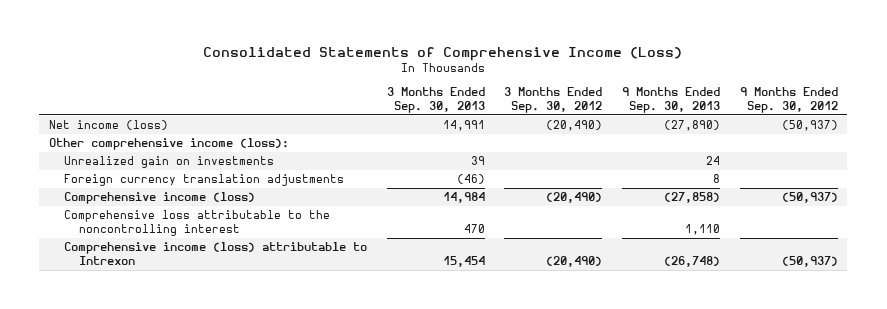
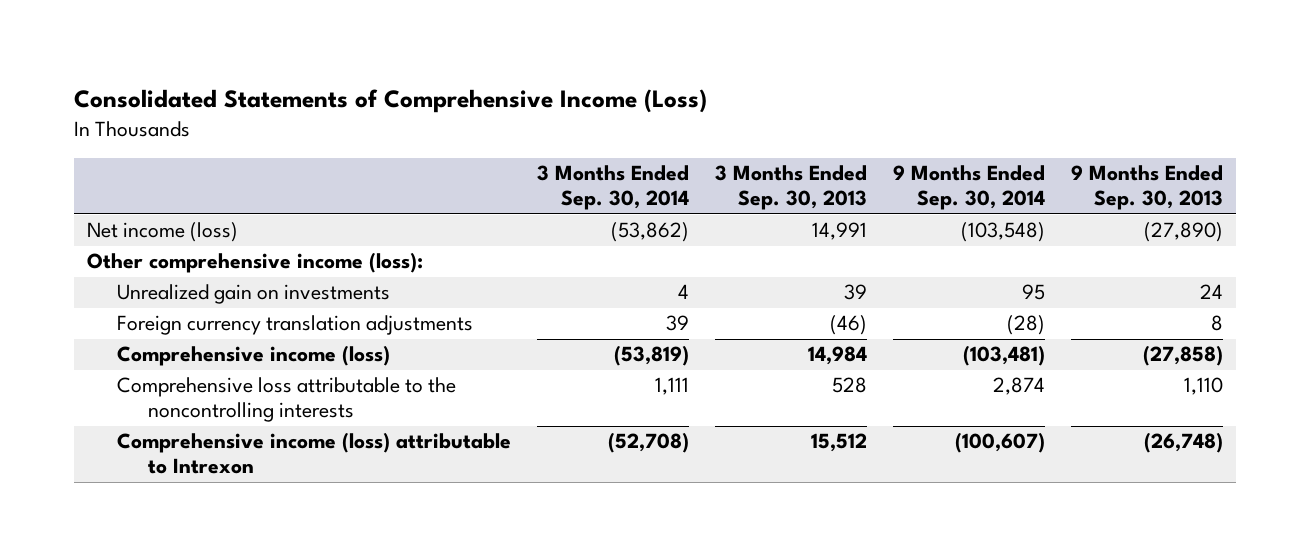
[504,87,603,113] 3 Months Ended Sep. 30, 2012 -> none
[739,87,838,113] 9 Months Ended Sep. 30, 2012 -> none
none -> [537,165,690,211] 3 Months Ended Sep. 30, 2014
none -> [893,165,1046,211] 9 Months Ended Sep. 30, 2014
[63,210,330,236] Comprehensive loss attributable to the noncontrolling interest -> [117,377,457,423] Comprehensive loss attributable to the noncontrolling interests
[463,223,485,233] 470 -> [832,377,868,394] 528
[442,255,485,267] 15,454 -> [811,433,868,453] 15,512

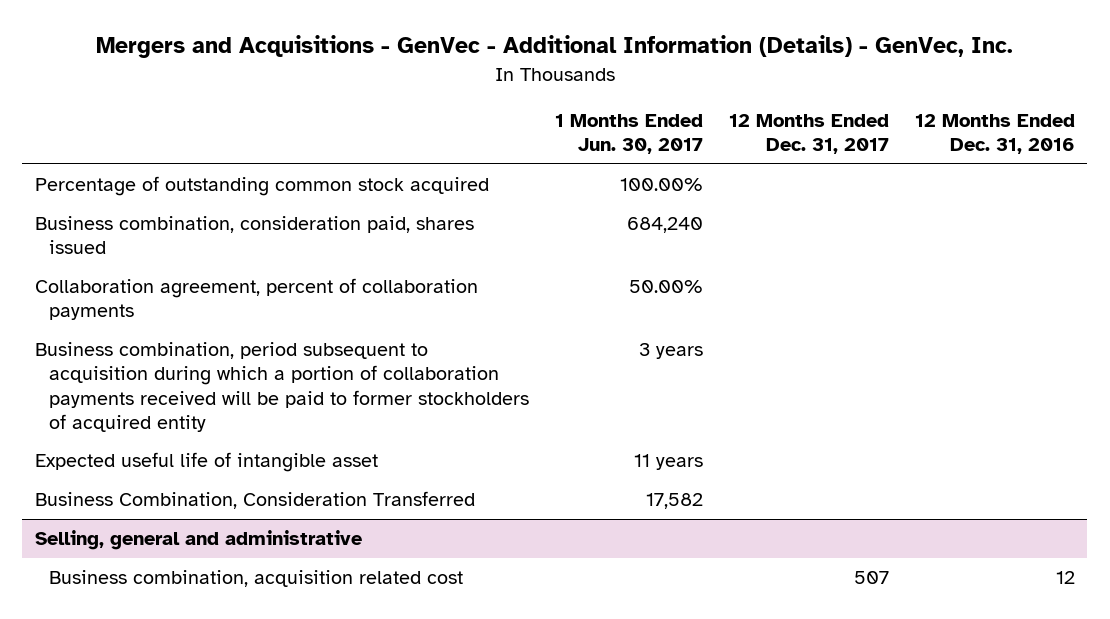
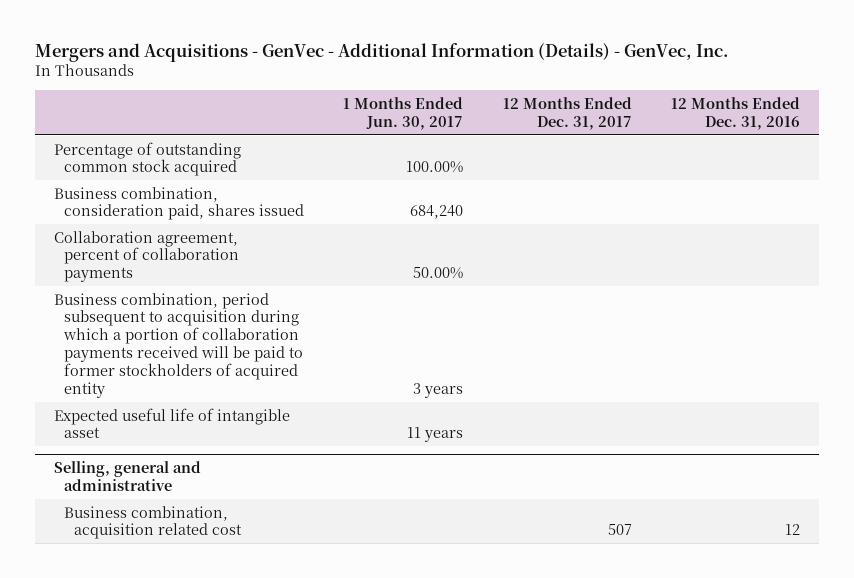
[35,491,476,510] Business Combination, Consideration Transferred -> none

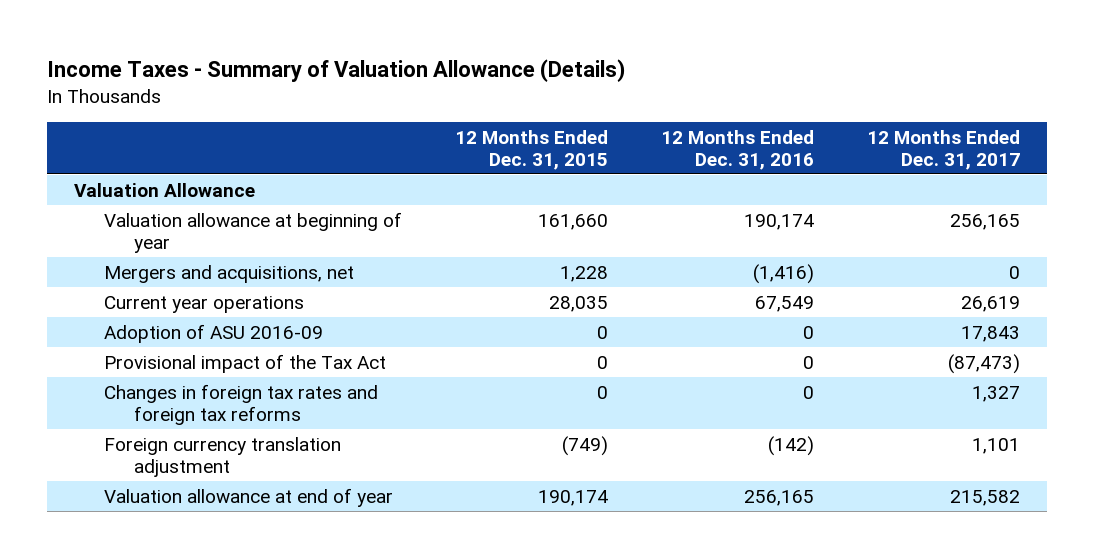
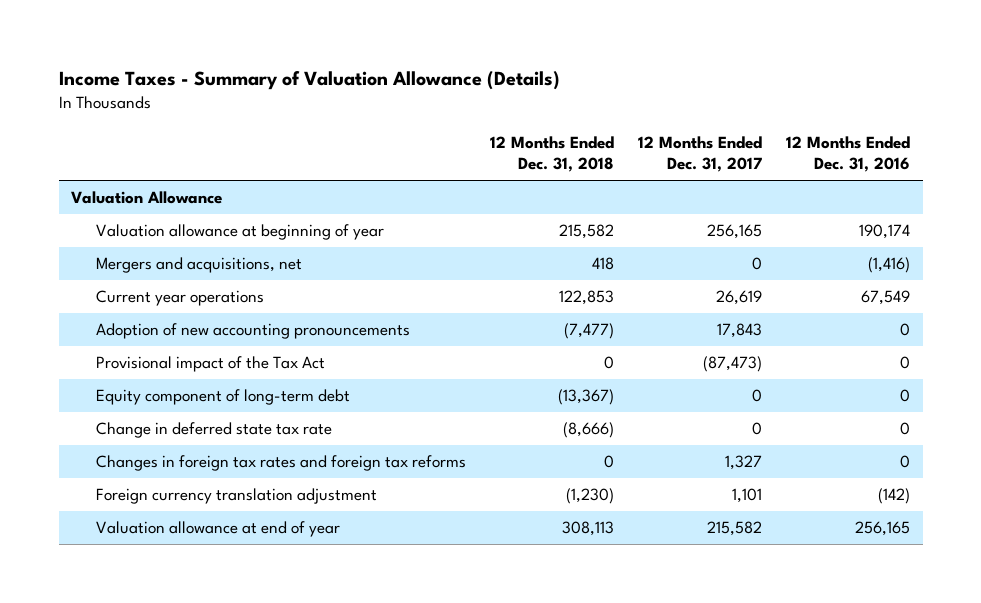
[455,129,609,170] 12 Months Ended Dec. 31, 2015 -> none
none -> [489,135,614,173] 12 Months Ended Dec. 31, 2018
[104,323,324,343] Adoption of ASU 2016-09 -> [95,323,410,340] Adoption of new accounting pronouncements
none -> [95,389,350,406] Equity component of long-term debt
none -> [95,422,332,439] Change in deferred state tax rate

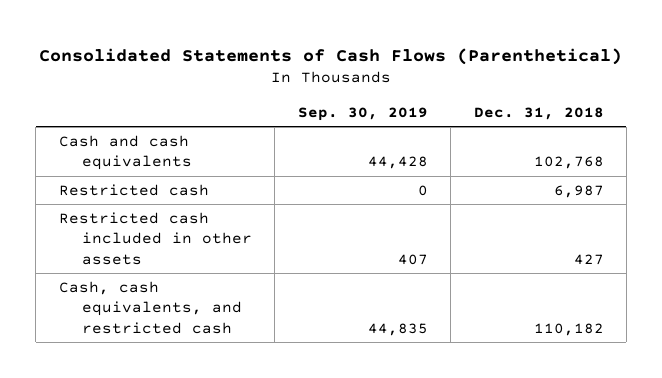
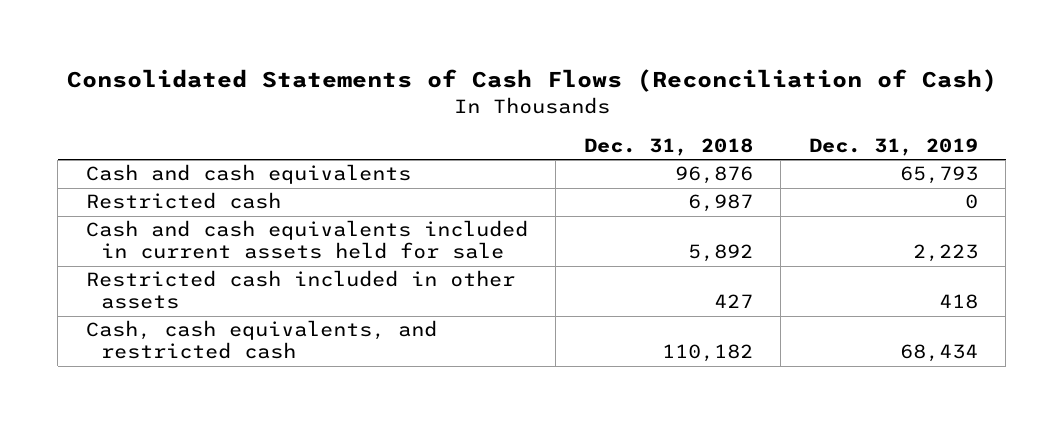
[39,47,623,65] Consolidated Statements of Cash Flows (Parenthetical) -> [66,69,997,93] Consolidated Statements of Cash Flows (Reconciliation of Cash)
[297,106,428,121] Sep. 30, 2019 -> none
none -> [808,137,978,156] Dec. 31, 2019
[533,156,604,170] 102,768 -> [674,166,753,185] 96,876
none -> [85,220,528,260] Cash and cash equivalents included in current assets held for sale

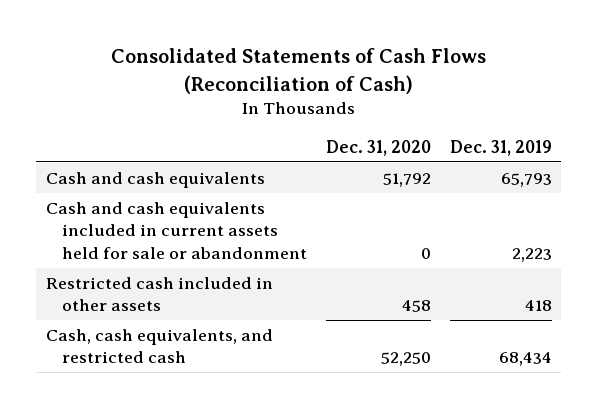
[583,137,753,156] Dec. 31, 2018 -> none
none -> [325,139,431,156] Dec. 31, 2020
[85,192,281,210] Restricted cash -> none
[85,220,528,260] Cash and cash equivalents included in current assets held for sale -> [45,201,307,259] Cash and cash equivalents included in current assets held for sale or abandonment

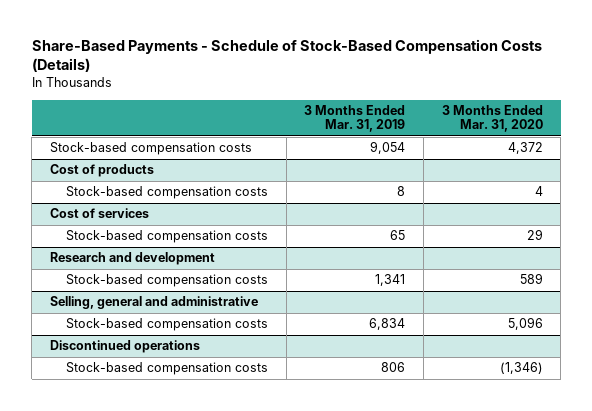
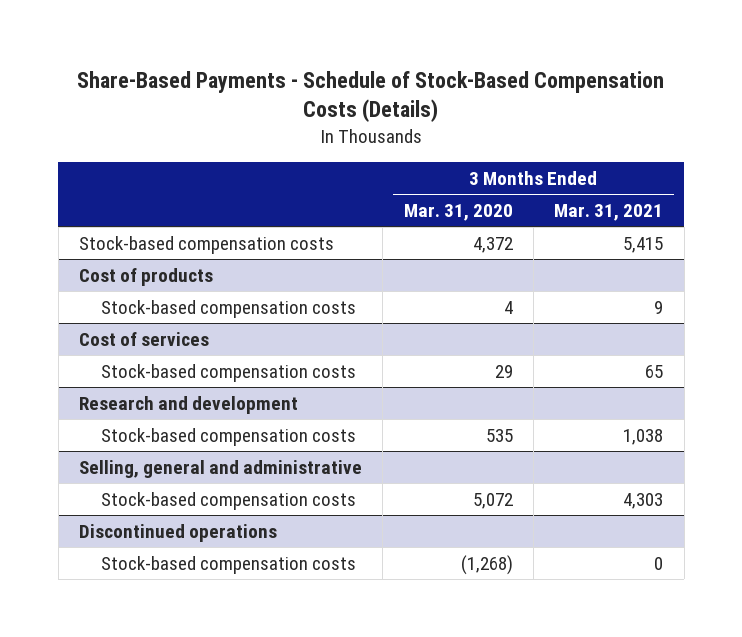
[304,105,406,133] 3 Months Ended Mar. 31, 2019 -> none
none -> [554,204,664,222] Mar. 31, 2021
[519,273,543,285] 589 -> [485,428,513,442] 535
[507,317,543,331] 5,096 -> [472,492,513,509] 5,072
[499,362,543,375] (1,346) -> [460,554,513,575] (1,268)

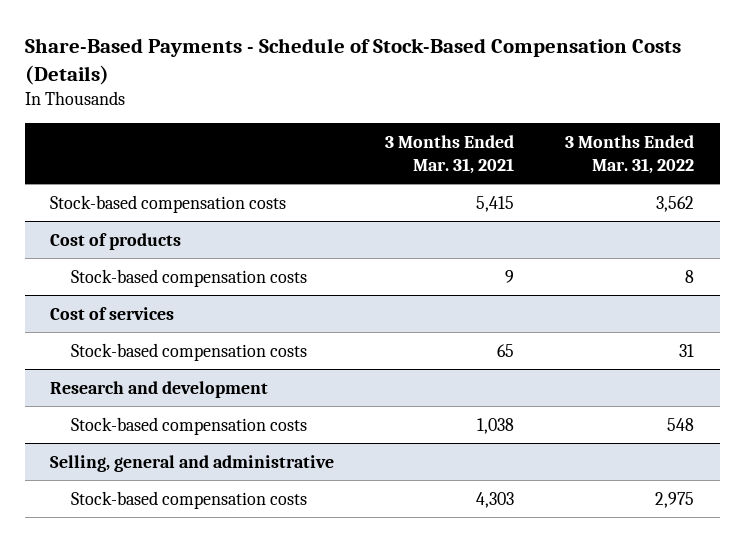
[403,204,513,222] Mar. 31, 2020 -> none
none -> [565,134,695,174] 3 Months Ended Mar. 31, 2022
[78,523,277,542] Discontinued operations -> none
[100,555,356,574] Stock-based compensation costs -> none

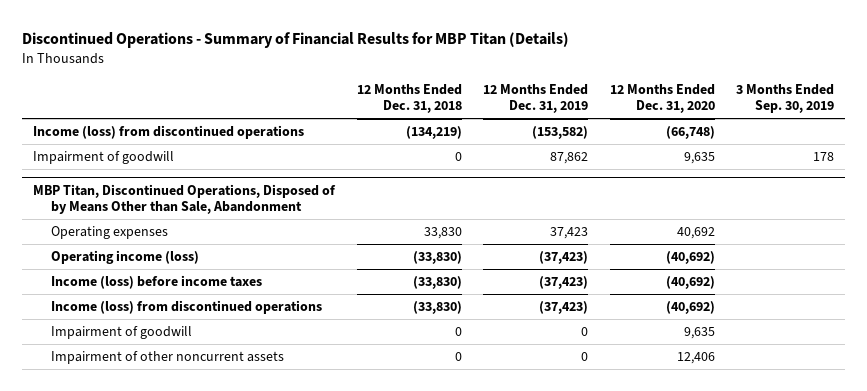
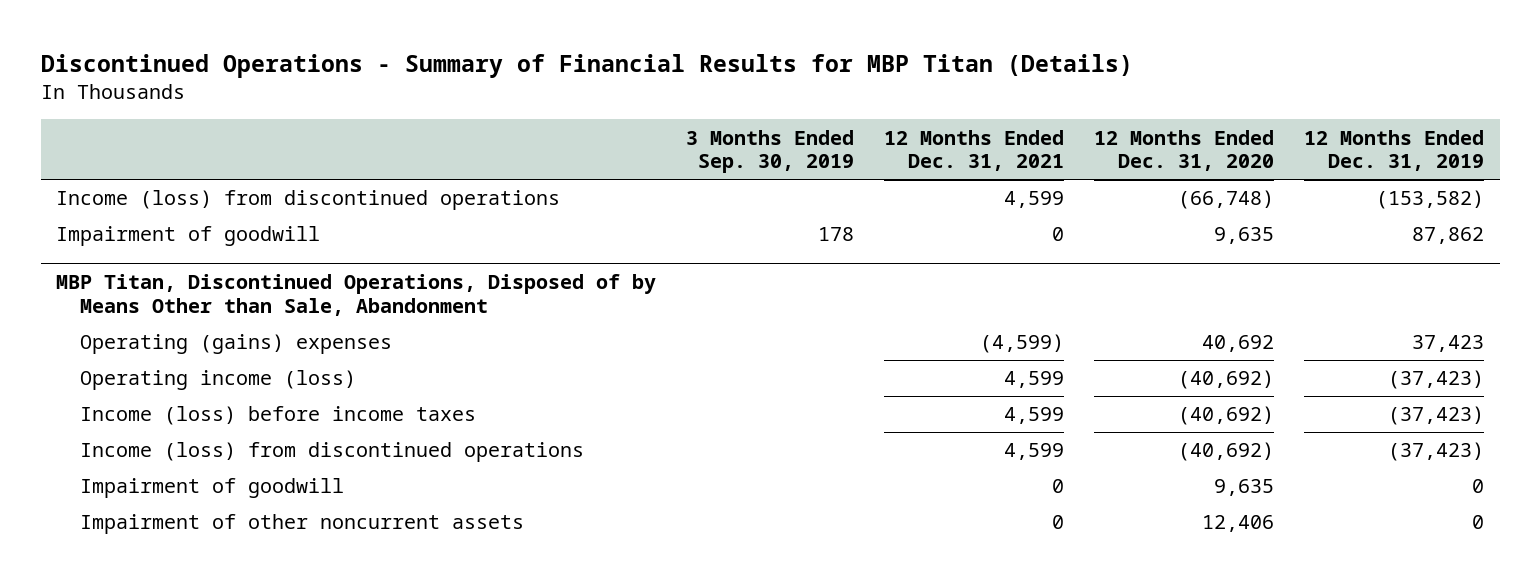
[356,83,462,114] 12 Months Ended Dec. 31, 2018 -> none
none -> [884,129,1065,172] 12 Months Ended Dec. 31, 2021
[51,226,169,240] Operating expenses -> [79,334,392,355] Operating (gains) expenses

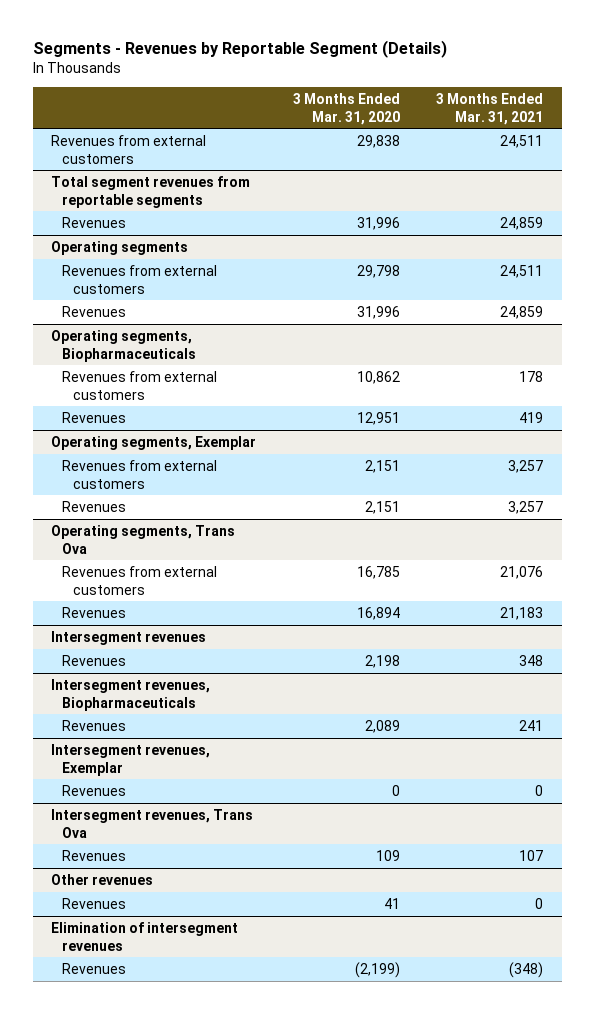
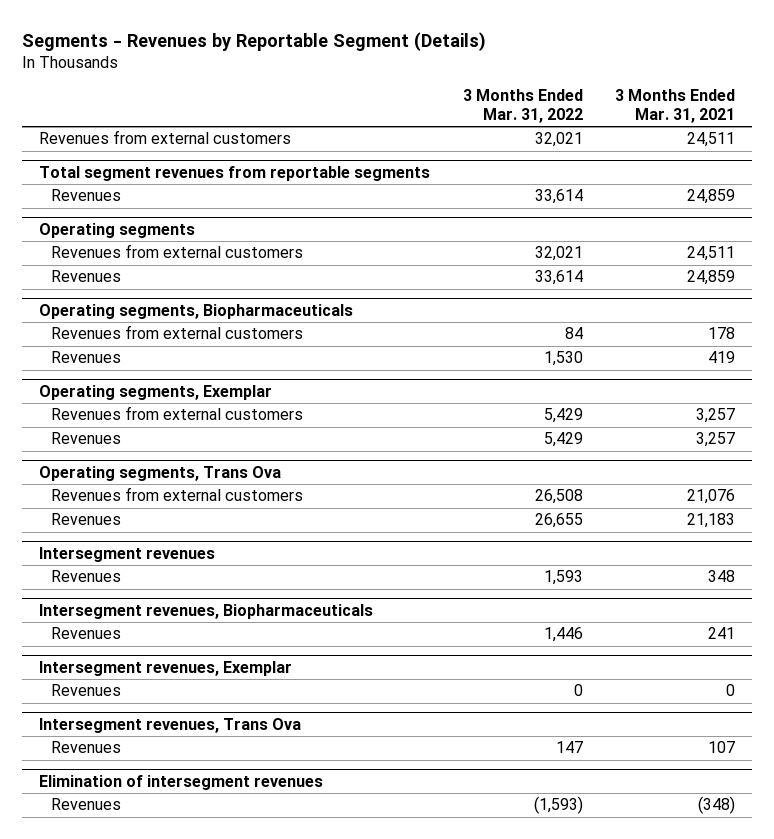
[292,92,400,125] 3 Months Ended Mar. 31, 2020 -> none
none -> [462,89,583,124] 3 Months Ended Mar. 31, 2022
[51,873,154,885] Other revenues -> none
[62,897,127,909] Revenues -> none

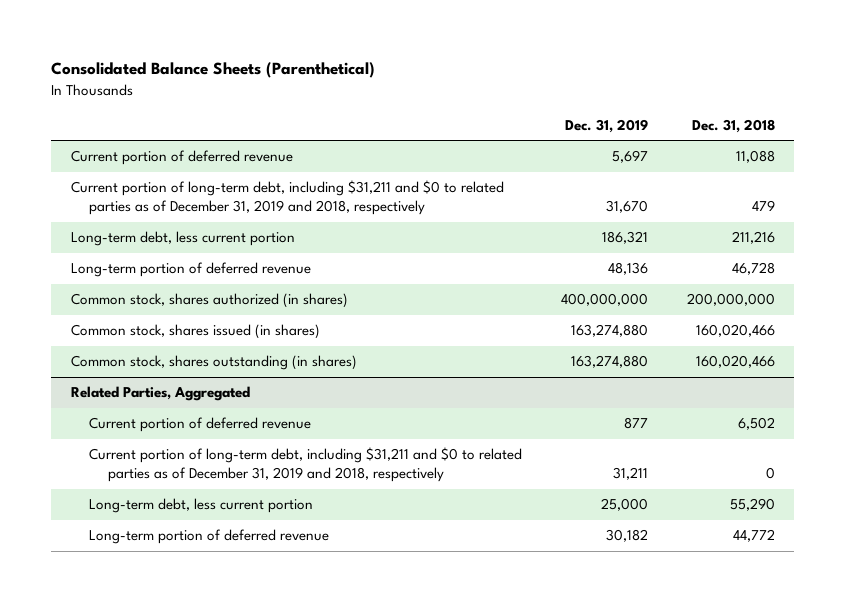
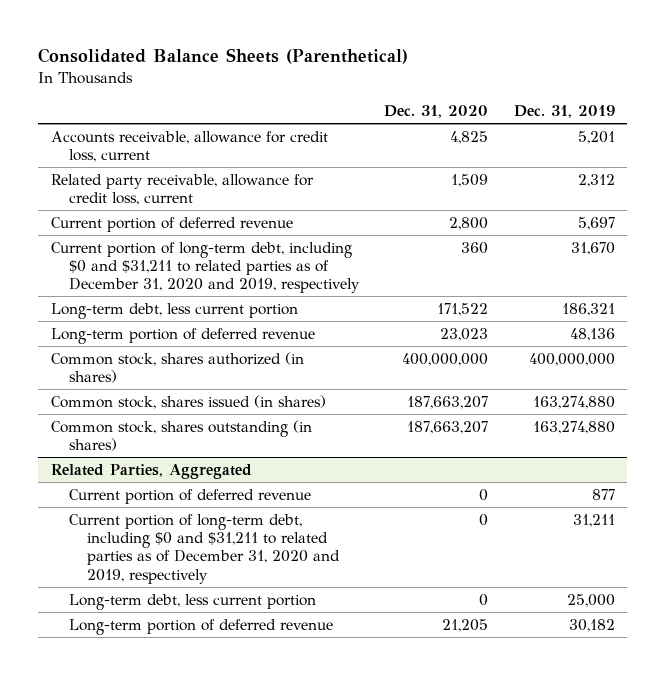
[691,118,775,133] Dec. 31, 2018 -> none
none -> [384,105,489,119] Dec. 31, 2020
none -> [50,130,328,162] Accounts receivable, allowance for credit loss, current
none -> [50,173,314,205] Related party receivable, allowance for credit loss, current
[70,180,504,216] Current portion of long-term debt, including $31,211 and $0 to related parties as of December 31, 2019 and 2018, respectively -> [50,241,360,294] Current portion of long-term debt, including $0 and $31,211 to related parties as of December 31, 2020 and 2019, respectively
[89,447,523,483] Current portion of long-term debt, including $31,211 and $0 to related parties as of December 31, 2019 and 2018, respectively -> [68,513,340,584] Current portion of long-term debt, including $0 and $31,211 to related parties as of December 31, 2020 and 2019, respectively

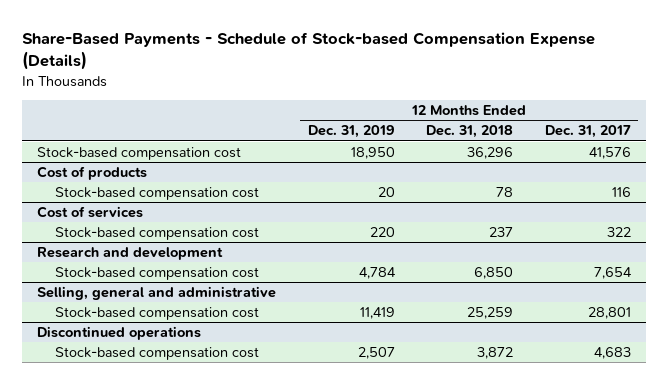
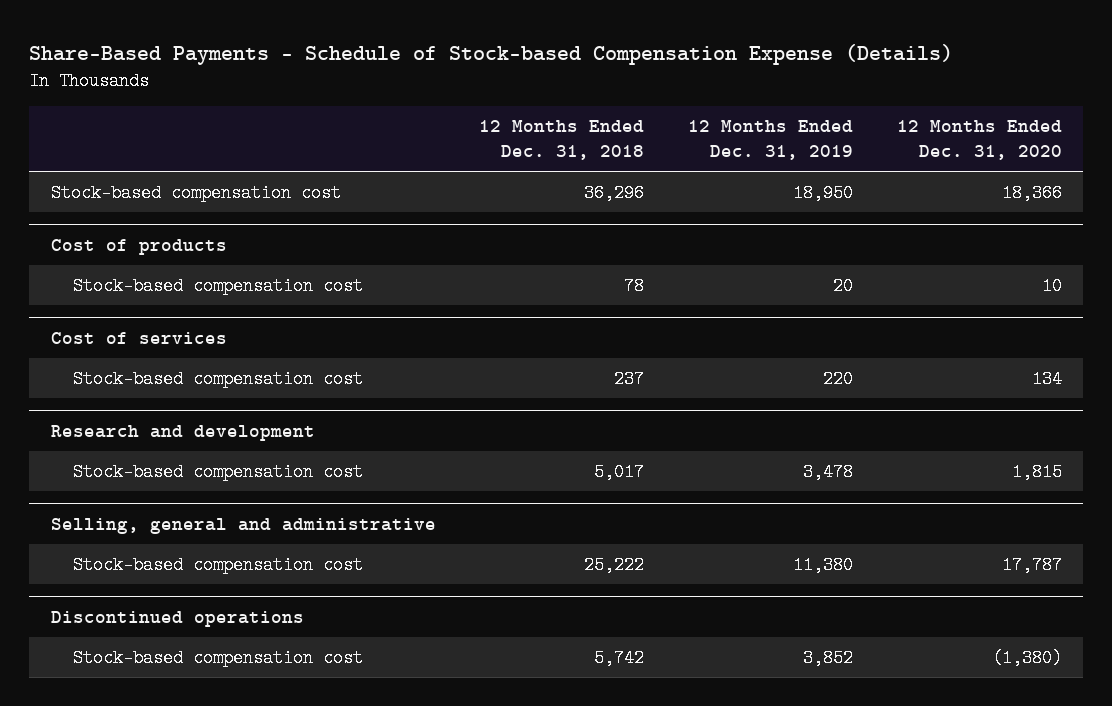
[544,125,631,139] Dec. 31, 2017 -> none
none -> [896,120,1062,161] 12 Months Ended Dec. 31, 2020
[358,267,396,280] 4,784 -> [802,463,853,482] 3,478
[474,267,514,280] 6,850 -> [594,463,645,482] 5,017
[359,307,395,320] 11,419 -> [792,556,853,575] 11,380
[467,307,514,320] 25,259 -> [584,556,645,575] 25,222
[357,347,395,360] 2,507 -> [802,649,853,668] 3,852
[477,347,514,360] 3,872 -> [594,649,645,668] 5,742

